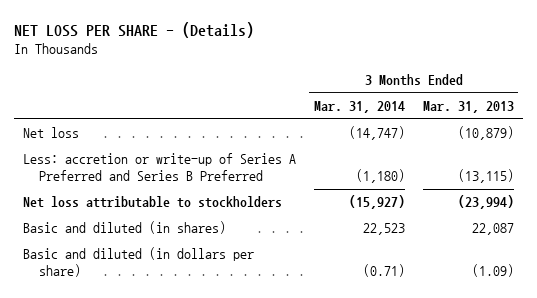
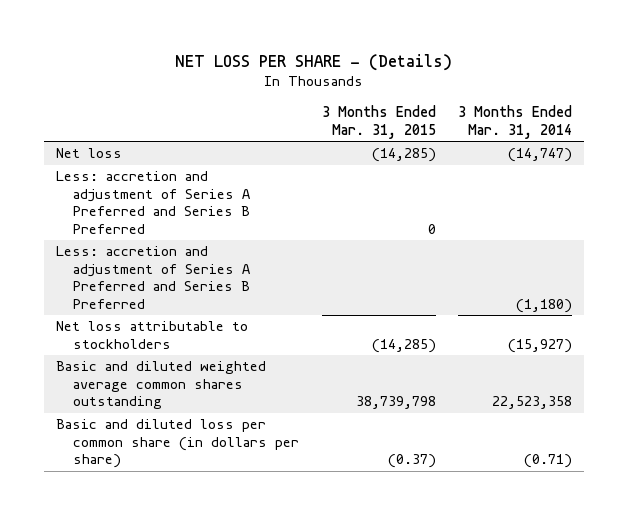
[422,100,514,113] Mar. 31, 2013 -> none
none -> [321,105,436,139] 3 Months Ended Mar. 31, 2015
none -> [55,171,251,234] Less: accretion and adjustment of Series A Preferred and Series B Preferred
[22,153,296,181] Less: accretion or write-up of Series A Preferred and Series B Preferred -> [55,246,251,309] Less: accretion and adjustment of Series A Preferred and Series B Preferred
[22,221,226,235] Basic and diluted (in shares) -> [55,361,266,410] Basic and diluted weighted average common shares outstanding
[362,223,405,236] 22,523 -> [492,396,573,410] 22,523,358
[22,247,254,277] Basic and diluted (in dollars per share) -> [55,419,300,469] Basic and diluted loss per common share (in dollars per share)

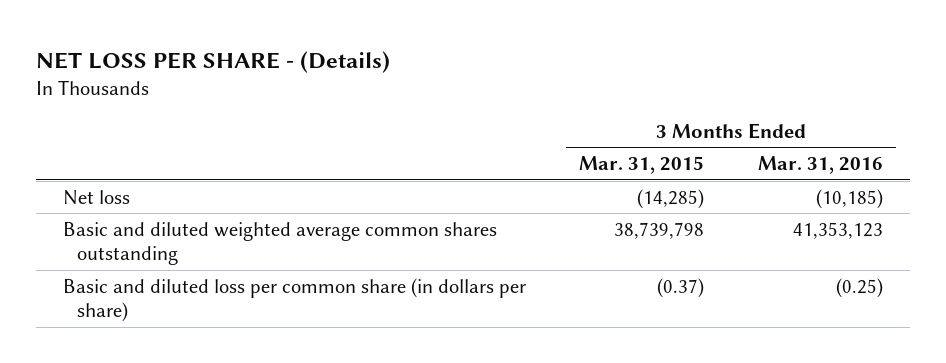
[458,105,573,139] 3 Months Ended Mar. 31, 2014 -> none
none -> [757,156,883,175] Mar. 31, 2016
[55,171,251,234] Less: accretion and adjustment of Series A Preferred and Series B Preferred -> none
[55,246,251,309] Less: accretion and adjustment of Series A Preferred and Series B Preferred -> none
[55,321,248,349] Net loss attributable to stockholders -> none

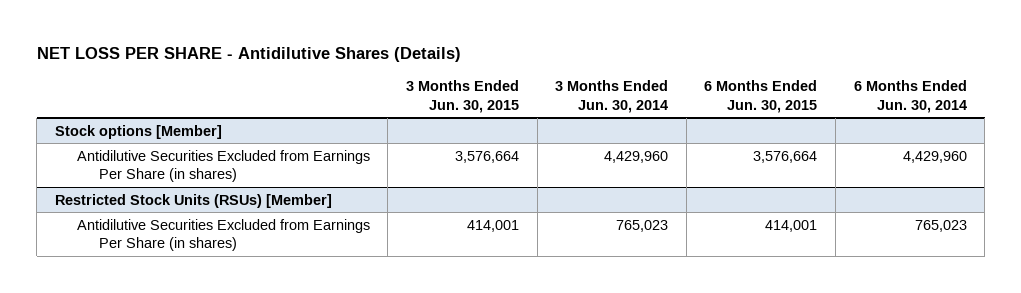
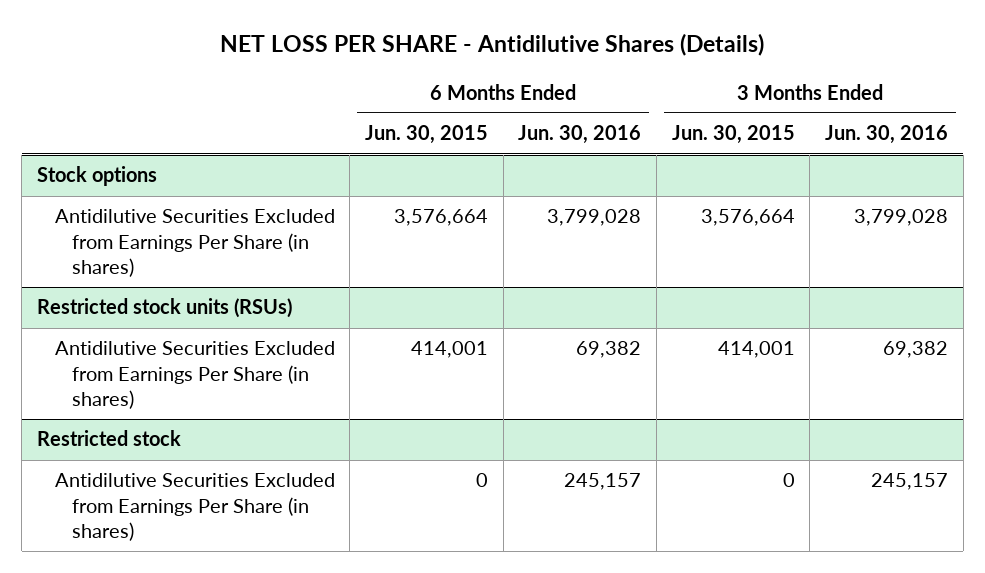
[555,80,669,113] 3 Months Ended Jun. 30, 2014 -> none
[853,80,967,113] 6 Months Ended Jun. 30, 2014 -> none
none -> [518,125,642,145] Jun. 30, 2016
none -> [825,125,949,145] Jun. 30, 2016
[54,124,222,139] Stock options [Member] -> [36,166,157,187] Stock options
[54,193,332,208] Restricted Stock Units (RSUs) [Member] -> [36,298,292,319] Restricted stock units (RSUs)
none -> [36,430,181,447] Restricted stock
none -> [54,473,335,541] Antidilutive Securities Excluded from Earnings Per Share (in shares)

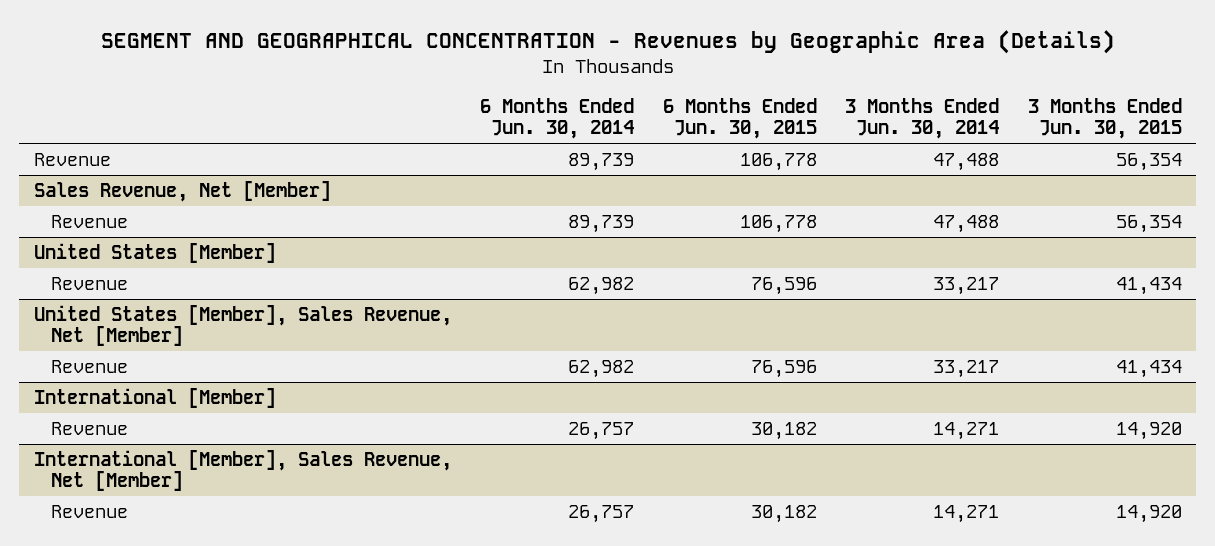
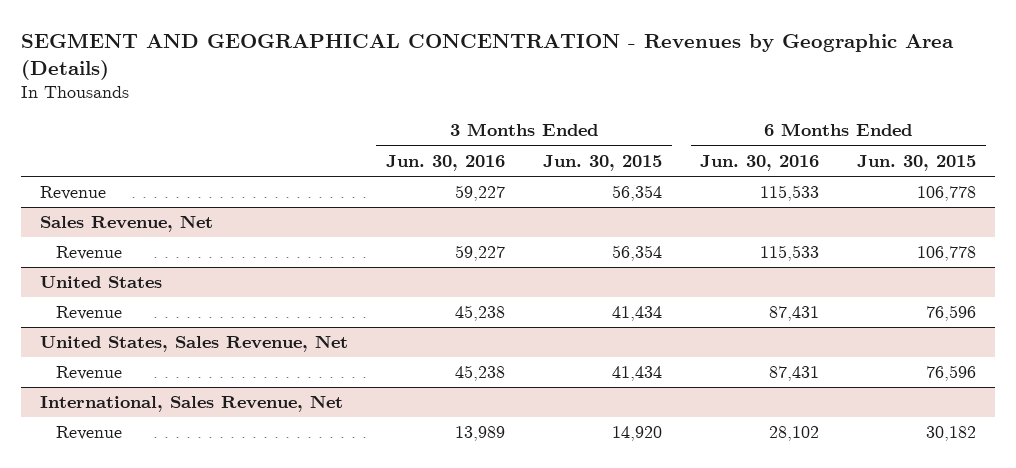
[480,97,635,140] 6 Months Ended Jun. 30, 2014 -> none
[845,97,1000,140] 3 Months Ended Jun. 30, 2014 -> none
none -> [385,154,505,171] Jun. 30, 2016
none -> [700,154,820,171] Jun. 30, 2016
[33,180,331,202] Sales Revenue, Net [Member] -> [39,215,213,233] Sales Revenue, Net
[33,242,276,263] United States [Member] -> [39,276,162,289] United States
[33,304,452,347] United States [Member], Sales Revenue, Net [Member] -> [39,335,348,353] United States, Sales Revenue, Net
[33,387,276,408] International [Member] -> none
[51,421,129,435] Revenue -> none
[33,449,452,492] International [Member], Sales Revenue, Net [Member] -> [39,395,343,413] International, Sales Revenue, Net

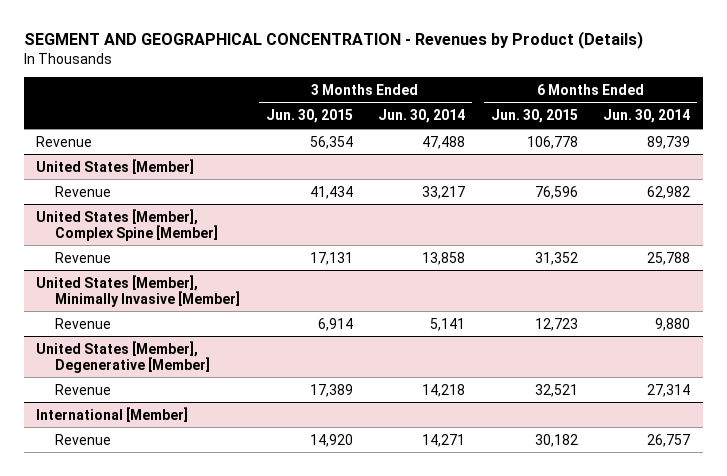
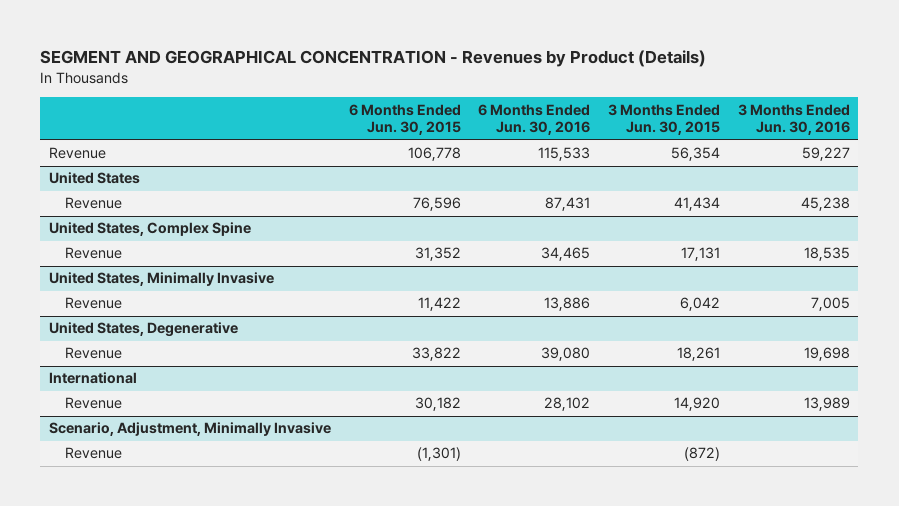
[378,109,466,124] Jun. 30, 2014 -> none
[603,109,691,124] Jun. 30, 2014 -> none
none -> [478,103,591,136] 6 Months Ended Jun. 30, 2016
none -> [737,103,850,136] 3 Months Ended Jun. 30, 2016
[36,158,195,174] United States [Member] -> [49,172,141,185] United States
[36,208,219,241] United States [Member], Complex Spine [Member] -> [49,222,252,237] United States, Complex Spine
[36,274,241,307] United States [Member], Minimally Invasive [Member] -> [49,272,275,287] United States, Minimally Invasive
[317,317,353,331] 6,914 -> [679,297,720,312] 6,042
[534,317,578,331] 12,723 -> [417,297,461,312] 11,422
[36,340,211,373] United States [Member], Degenerative [Member] -> [49,322,239,338] United States, Degenerative
[309,383,353,397] 17,389 -> [676,347,720,362] 18,261
[534,383,578,397] 32,521 -> [411,347,461,362] 33,822
[36,406,189,422] International [Member] -> [49,372,138,385] International
none -> [49,422,332,437] Scenario, Adjustment, Minimally Invasive
none -> [65,447,123,460] Revenue

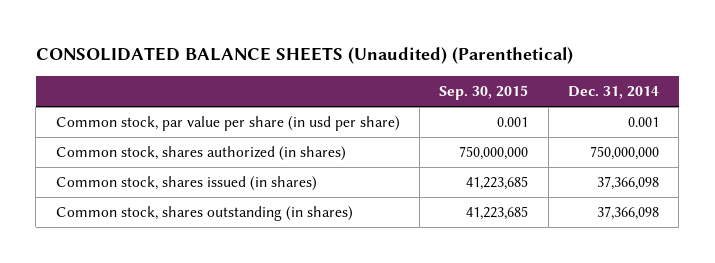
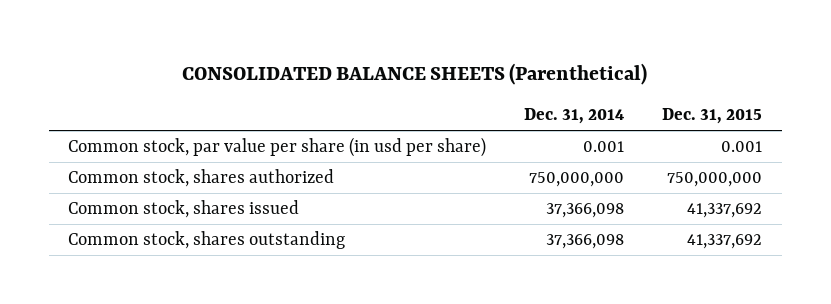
[35,47,573,65] CONSOLIDATED BALANCE SHEETS (Unaudited) (Parenthetical) -> [182,62,648,85] CONSOLIDATED BALANCE SHEETS (Parenthetical)
[439,85,529,101] Sep. 30, 2015 -> none
none -> [662,108,763,125] Dec. 31, 2015
[55,146,346,162] Common stock, shares authorized (in shares) -> [68,169,335,188] Common stock, shares authorized
[55,176,317,192] Common stock, shares issued (in shares) -> [68,200,300,219] Common stock, shares issued
[55,206,353,222] Common stock, shares outstanding (in shares) -> [68,231,346,250] Common stock, shares outstanding

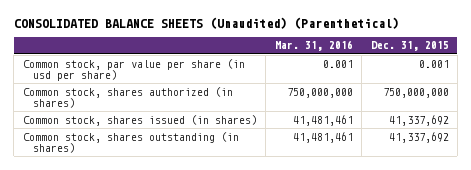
[182,62,648,85] CONSOLIDATED BALANCE SHEETS (Parenthetical) -> [13,16,399,29] CONSOLIDATED BALANCE SHEETS (Unaudited) (Parenthetical)
[524,108,625,125] Dec. 31, 2014 -> none
none -> [274,40,353,52] Mar. 31, 2016
[68,169,335,188] Common stock, shares authorized -> [22,86,233,108] Common stock, shares authorized (in shares)
[68,200,300,219] Common stock, shares issued -> [22,114,257,126] Common stock, shares issued (in shares)
[68,231,346,250] Common stock, shares outstanding -> [22,131,239,153] Common stock, shares outstanding (in shares)

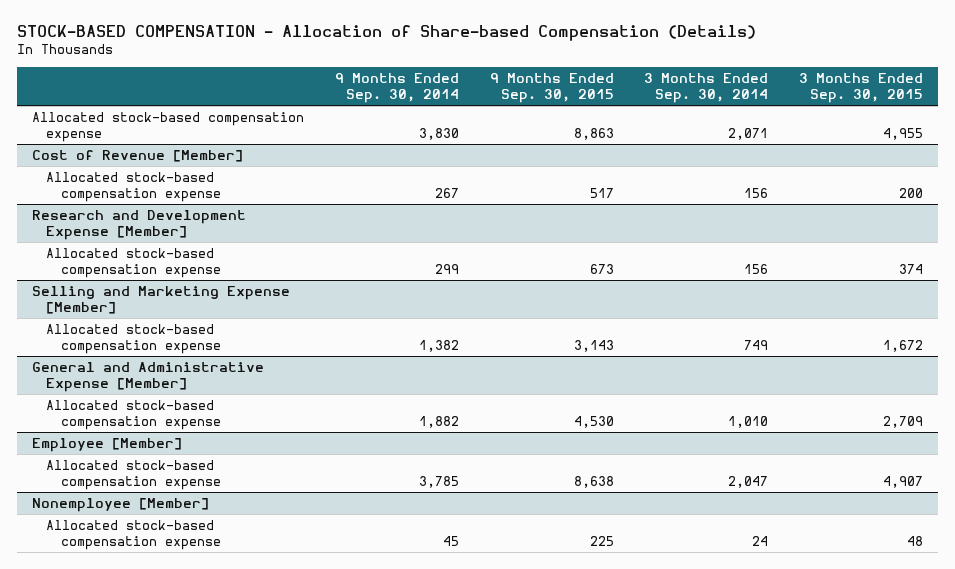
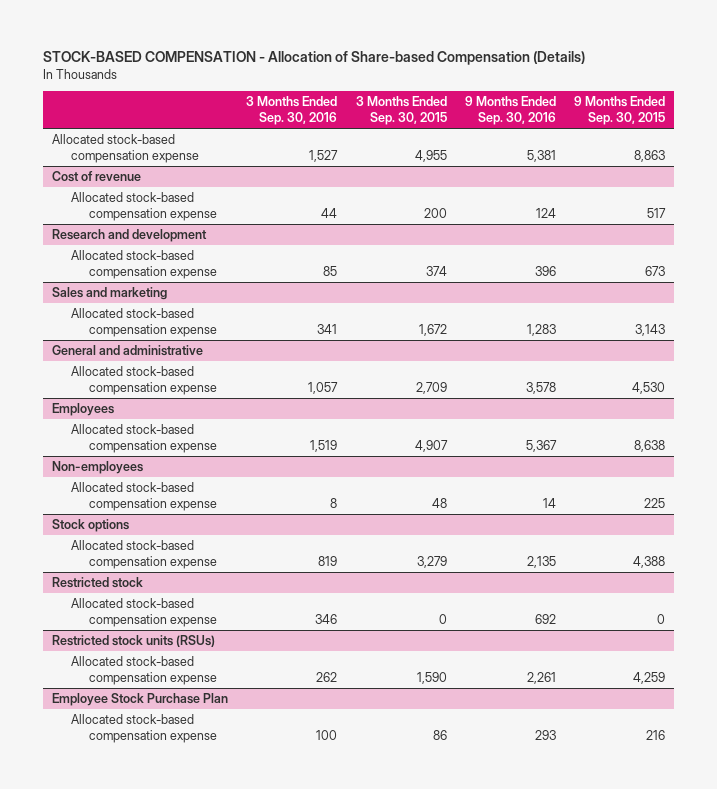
[334,72,459,104] 9 Months Ended Sep. 30, 2014 -> none
[644,72,769,104] 3 Months Ended Sep. 30, 2014 -> none
none -> [246,96,338,125] 3 Months Ended Sep. 30, 2016
none -> [464,96,556,125] 9 Months Ended Sep. 30, 2016
[32,149,244,162] Cost of Revenue [Member] -> [51,171,141,183] Cost of revenue
[32,209,247,241] Research and Development Expense [Member] -> [51,229,207,243] Research and development
[32,285,291,315] Selling and Marketing Expense [Member] -> [51,287,167,301] Sales and marketing
[32,361,265,393] General and Administrative Expense [Member] -> [51,345,203,357] General and administrative
[32,437,183,452] Employee [Member] -> [51,403,114,417] Employees
[32,497,210,512] Nonemployee [Member] -> [51,461,143,475] Non-employees
none -> [51,519,129,533] Stock options
none -> [70,540,218,569] Allocated stock-based compensation expense
none -> [51,577,143,589] Restricted stock
none -> [70,598,218,627] Allocated stock-based compensation expense
none -> [51,635,215,648] Restricted stock units (RSUs)
none -> [70,656,218,685] Allocated stock-based compensation expense
none -> [51,693,228,707] Employee Stock Purchase Plan
none -> [70,714,218,743] Allocated stock-based compensation expense

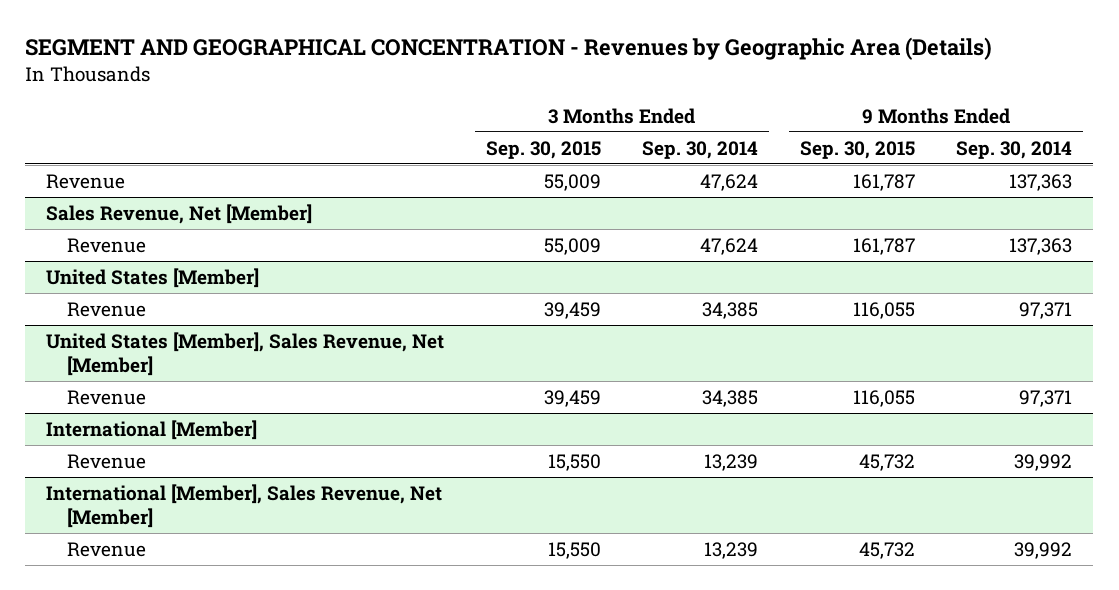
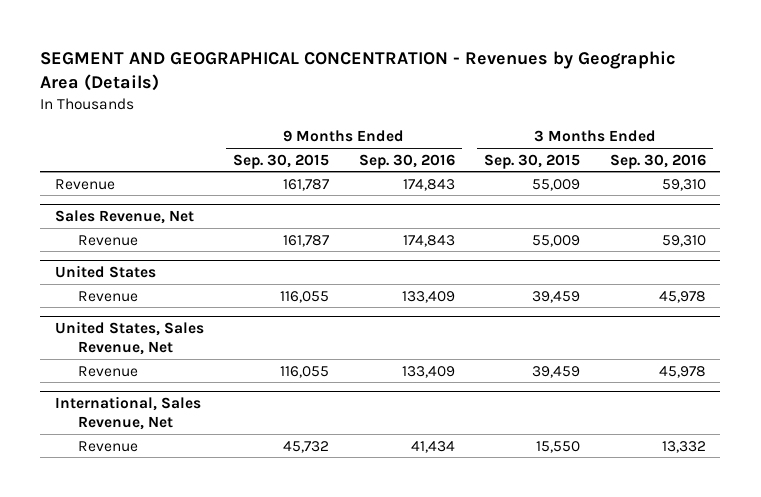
[642,140,759,159] Sep. 30, 2014 -> none
[956,140,1073,159] Sep. 30, 2014 -> none
none -> [358,153,455,169] Sep. 30, 2016
none -> [609,153,706,169] Sep. 30, 2016
[46,203,313,224] Sales Revenue, Net [Member] -> [55,209,195,224] Sales Revenue, Net
[46,267,260,288] United States [Member] -> [55,264,157,278] United States
[46,331,445,376] United States [Member], Sales Revenue, Net [Member] -> [55,320,205,355] United States, Sales Revenue, Net
[46,419,258,440] International [Member] -> none
[67,453,147,469] Revenue -> none
[46,483,443,528] International [Member], Sales Revenue, Net [Member] -> [55,395,202,430] International, Sales Revenue, Net

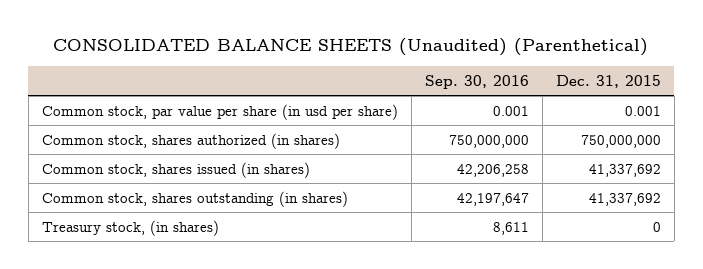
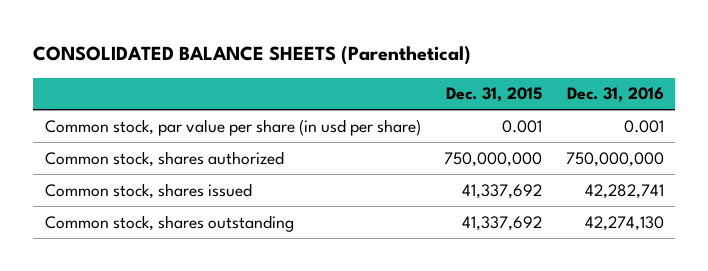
[53,38,649,57] CONSOLIDATED BALANCE SHEETS (Unaudited) (Parenthetical) -> [33,46,472,66] CONSOLIDATED BALANCE SHEETS (Parenthetical)
[424,74,529,89] Sep. 30, 2016 -> none
none -> [566,87,664,103] Dec. 31, 2016
[41,219,219,236] Treasury stock, (in shares) -> none
[41,132,340,149] Common stock, shares authorized (in shares) -> [44,150,284,167] Common stock, shares authorized
[41,161,310,178] Common stock, shares issued (in shares) -> [44,182,252,199] Common stock, shares issued
[41,190,348,207] Common stock, shares outstanding (in shares) -> [44,214,294,232] Common stock, shares outstanding

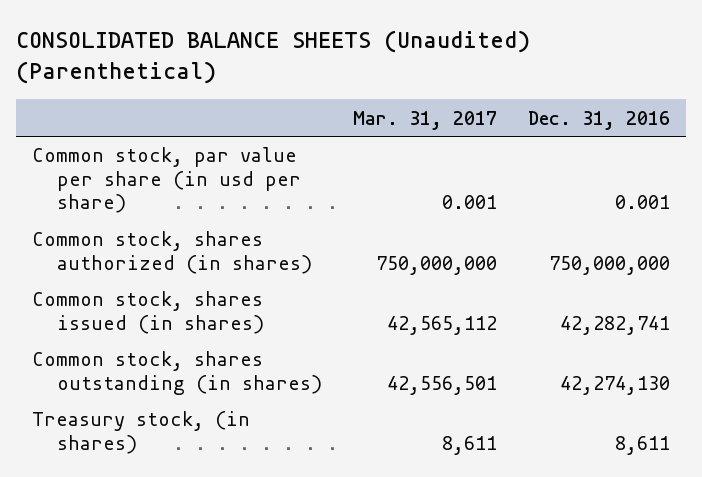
[33,46,472,66] CONSOLIDATED BALANCE SHEETS (Parenthetical) -> [16,29,531,85] CONSOLIDATED BALANCE SHEETS (Unaudited) (Parenthetical)
[446,87,543,103] Dec. 31, 2015 -> none
none -> [353,110,498,130] Mar. 31, 2017
[44,150,284,167] Common stock, shares authorized -> [31,231,313,274] Common stock, shares authorized (in shares)
[44,182,252,199] Common stock, shares issued -> [31,291,265,334] Common stock, shares issued (in shares)
[44,214,294,232] Common stock, shares outstanding -> [31,351,323,395] Common stock, shares outstanding (in shares)
none -> [31,411,250,454] Treasury stock, (in shares)

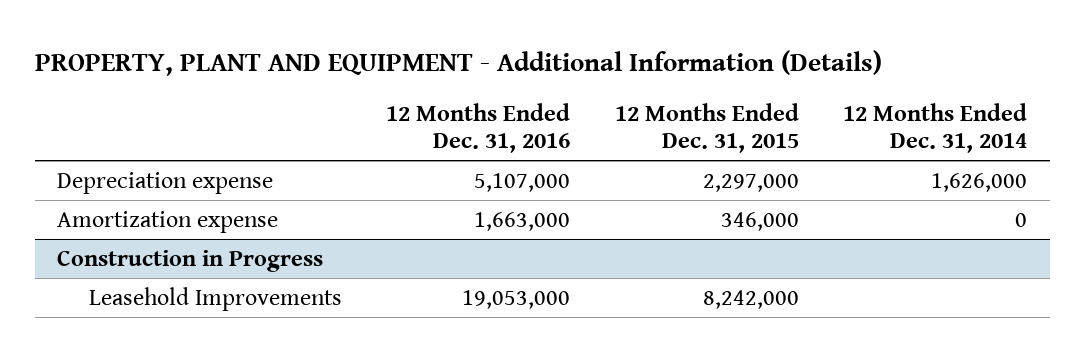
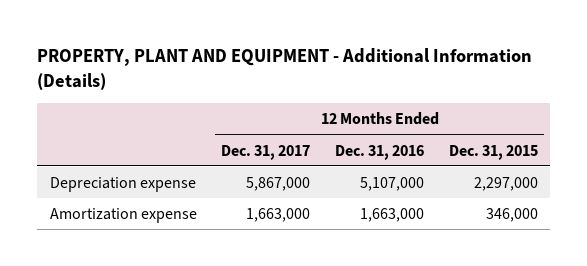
[843,102,1028,154] 12 Months Ended Dec. 31, 2014 -> none
none -> [221,144,311,160] Dec. 31, 2017
[56,249,323,272] Construction in Progress -> none
[89,286,343,311] Leasehold Improvements -> none

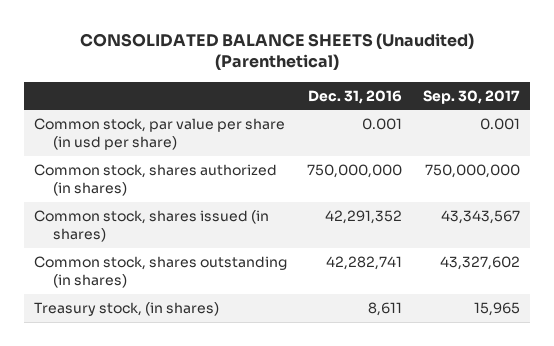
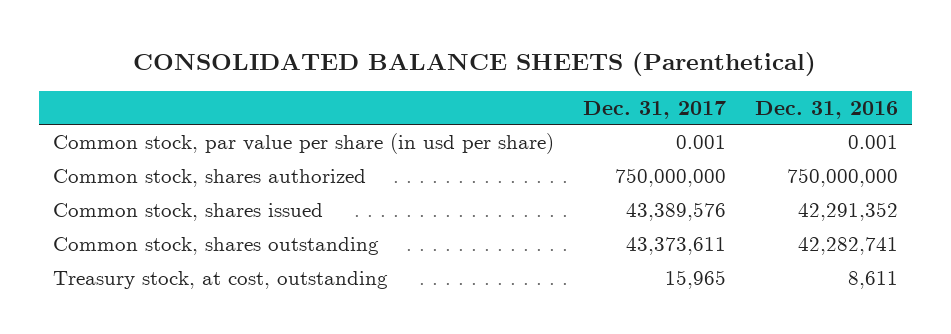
[79,32,474,71] CONSOLIDATED BALANCE SHEETS (Unaudited) (Parenthetical) -> [133,52,817,77] CONSOLIDATED BALANCE SHEETS (Parenthetical)
[422,89,520,104] Sep. 30, 2017 -> none
none -> [582,100,726,119] Dec. 31, 2017
[33,164,277,196] Common stock, shares authorized (in shares) -> [53,168,367,187] Common stock, shares authorized
[33,210,269,242] Common stock, shares issued (in shares) -> [53,202,324,221] Common stock, shares issued
[33,256,287,288] Common stock, shares outstanding (in shares) -> [53,236,380,255] Common stock, shares outstanding
[33,302,219,317] Treasury stock, (in shares) -> [53,270,389,289] Treasury stock, at cost, outstanding

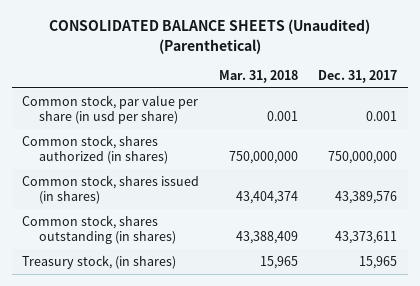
[133,52,817,77] CONSOLIDATED BALANCE SHEETS (Parenthetical) -> [48,19,370,54] CONSOLIDATED BALANCE SHEETS (Unaudited) (Parenthetical)
[754,100,898,119] Dec. 31, 2016 -> none
none -> [219,69,299,83] Mar. 31, 2018
[53,168,367,187] Common stock, shares authorized -> [22,135,169,165] Common stock, shares authorized (in shares)
[53,202,324,221] Common stock, shares issued -> [22,175,200,205] Common stock, shares issued (in shares)
[53,236,380,255] Common stock, shares outstanding -> [22,215,177,245] Common stock, shares outstanding (in shares)
[53,270,389,289] Treasury stock, at cost, outstanding -> [22,255,177,270] Treasury stock, (in shares)

